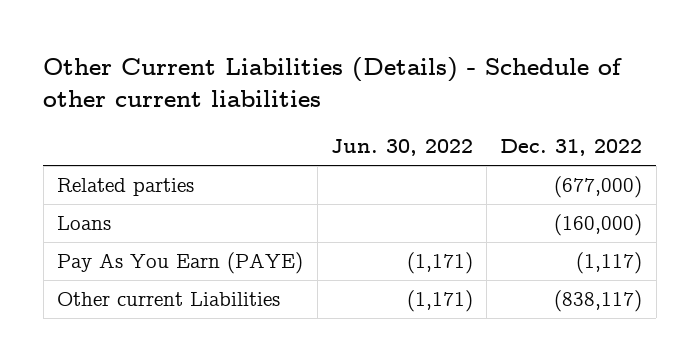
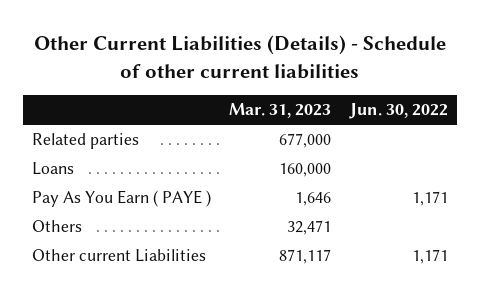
[500,139,643,157] Dec. 31, 2022 -> none
none -> [229,103,332,119] Mar. 31, 2023
[57,252,304,275] Pay As You Earn (PAYE) -> [31,190,211,208] Pay As You Earn ( PAYE )
[406,252,473,275] (1,171) -> [411,191,448,207] 1,171
none -> [31,220,82,233] Others
[406,290,473,313] (1,171) -> [411,249,448,265] 1,171

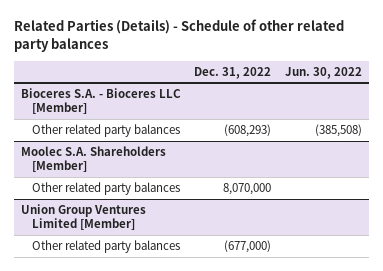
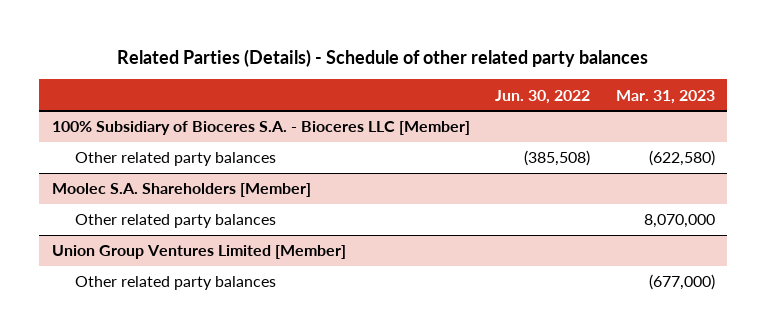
[194,66,272,79] Dec. 31, 2022 -> none
none -> [615,89,715,104] Mar. 31, 2023
[20,88,181,115] Bioceres S.A. - Bioceres LLC [Member] -> [51,121,470,136] 100% Subsidiary of Bioceres S.A. - Bioceres LLC [Member]

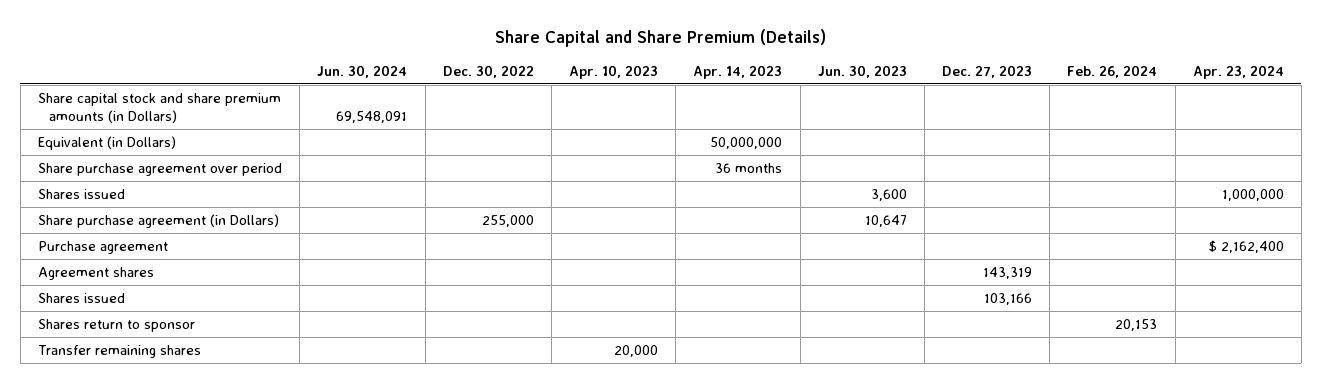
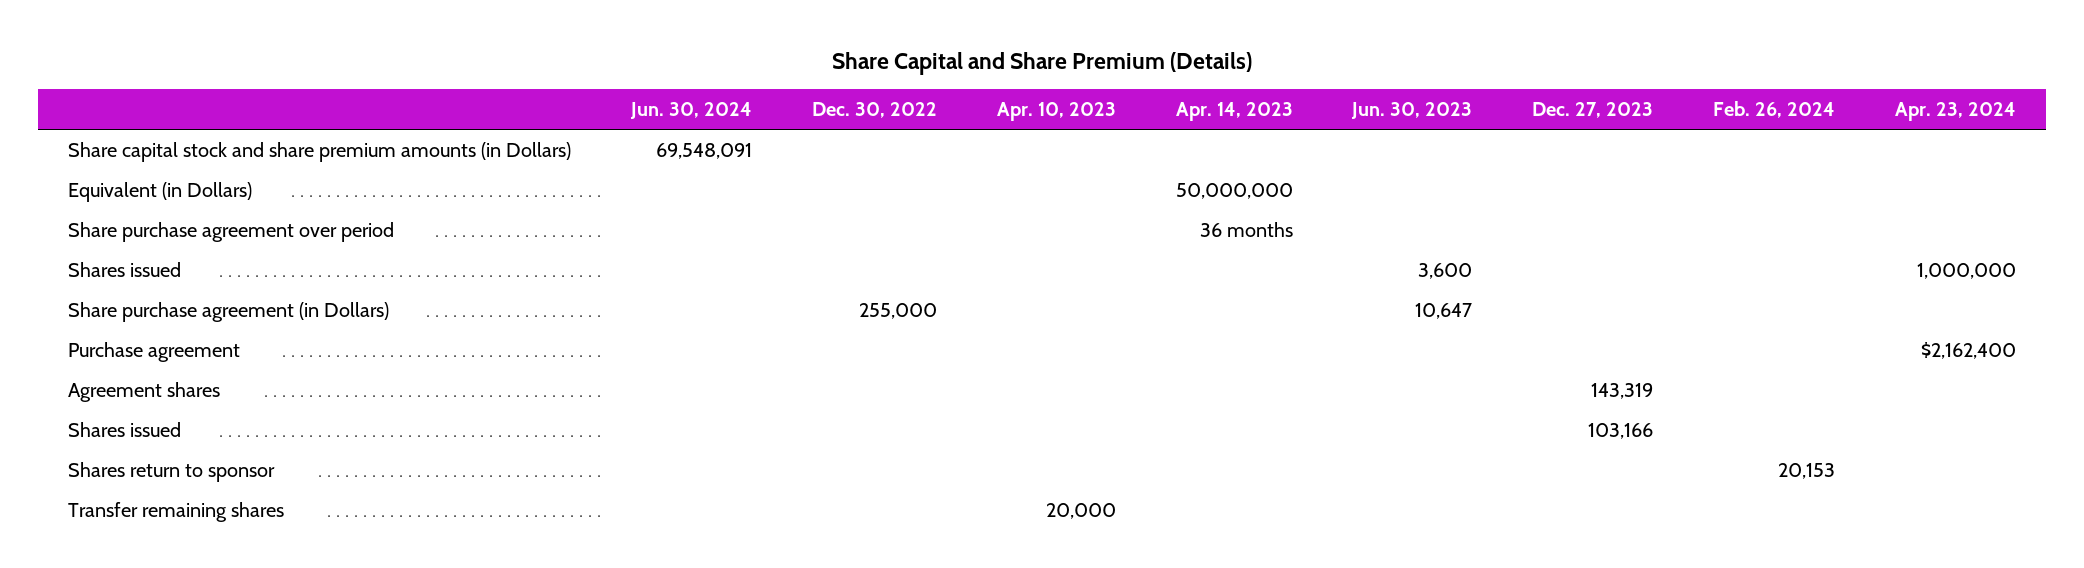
[1208,239,1284,253] $ 2,162,400 -> [1921,342,2017,360] $2,162,400

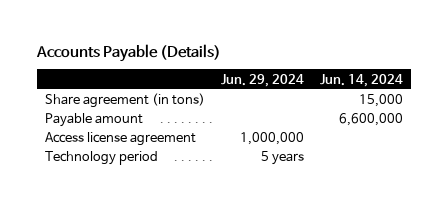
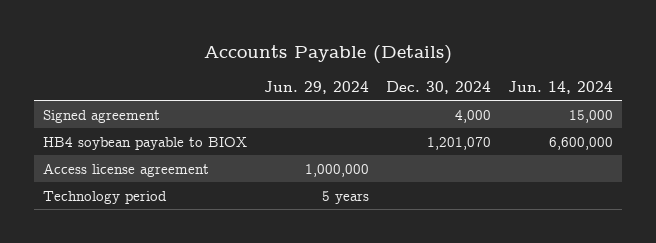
none -> [385,80,491,94] Dec. 30, 2024
[45,93,206,109] Share agreement (in tons) -> [42,109,160,123] Signed agreement
[45,113,144,128] Payable amount -> [42,136,247,150] HB4 soybean payable to BIOX

